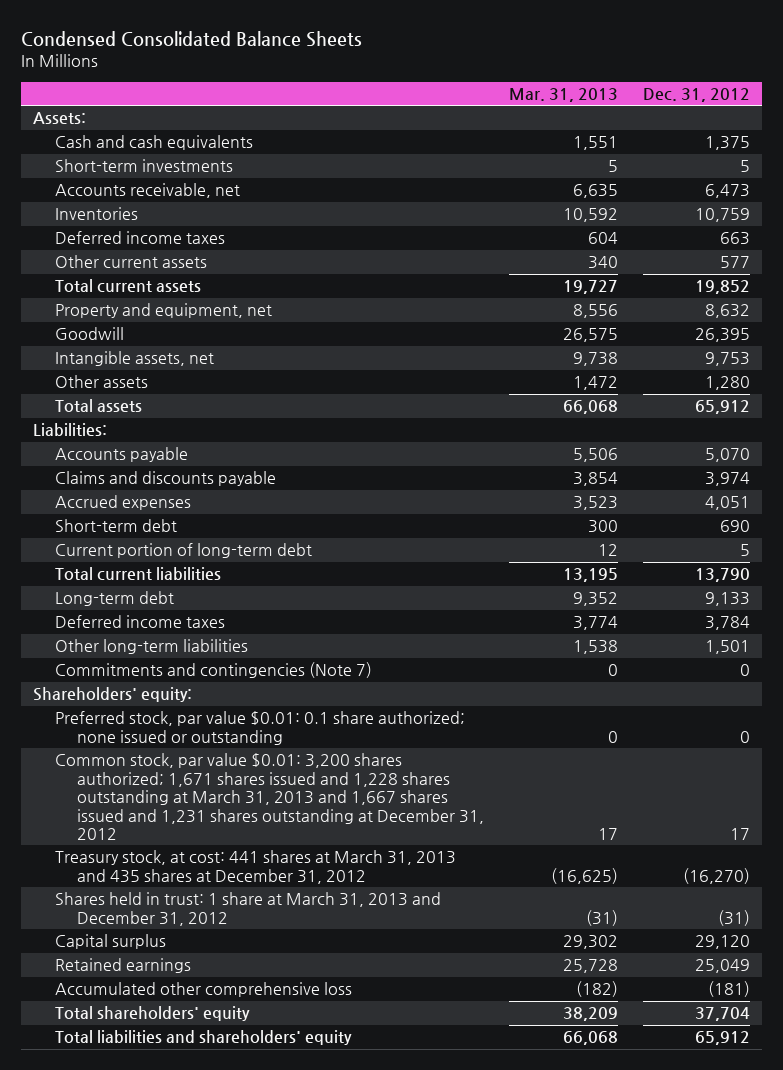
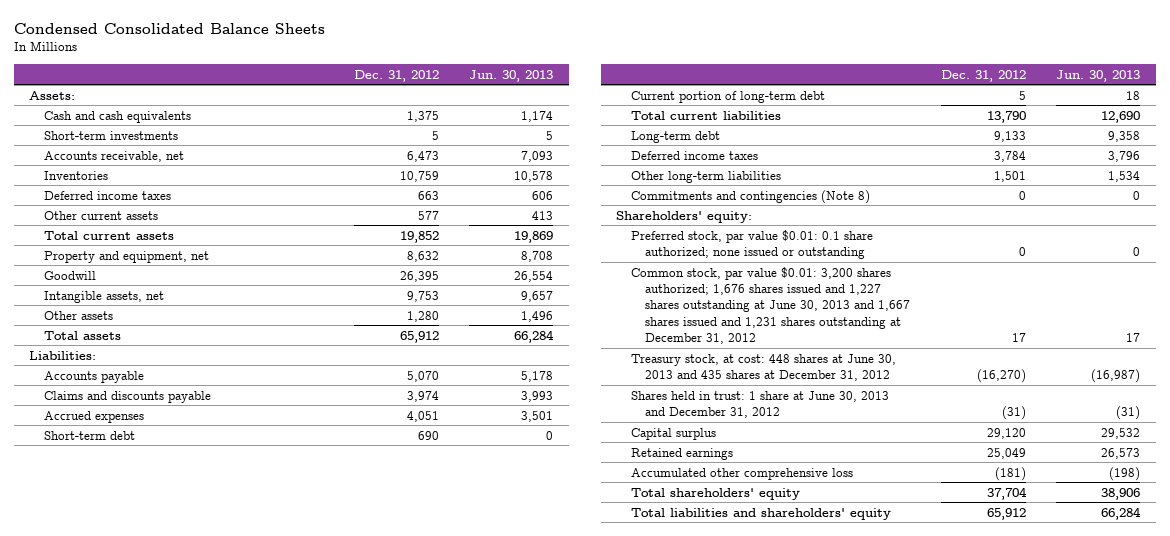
[509,87,619,102] Mar. 31, 2013 -> none
none -> [469,69,554,82] Jun. 30, 2013
[55,662,373,679] Commitments and contingencies (Note 7) -> [630,189,870,204] Commitments and contingencies (Note 8)
[55,753,485,841] Common stock, par value $0.01: 3,200 shares authorized; 1,671 shares issued and 1,228 shares outstanding at March 31, 2013 and 1,667 shares issued and 1,231 shares outstanding at December 31, 2012 -> [630,266,910,344] Common stock, par value $0.01: 3,200 shares authorized; 1,676 shares issued and 1,227 shares outstanding at June 30, 2013 and 1,667 shares issued and 1,231 shares outstanding at December 31, 2012
[55,850,457,884] Treasury stock, at cost: 441 shares at March 31, 2013 and 435 shares at December 31, 2012 -> [630,353,896,381] Treasury stock, at cost: 448 shares at June 30, 2013 and 435 shares at December 31, 2012
[55,892,442,926] Shares held in trust: 1 share at March 31, 2013 and December 31, 2012 -> [630,390,889,418] Shares held in trust: 1 share at June 30, 2013 and December 31, 2012

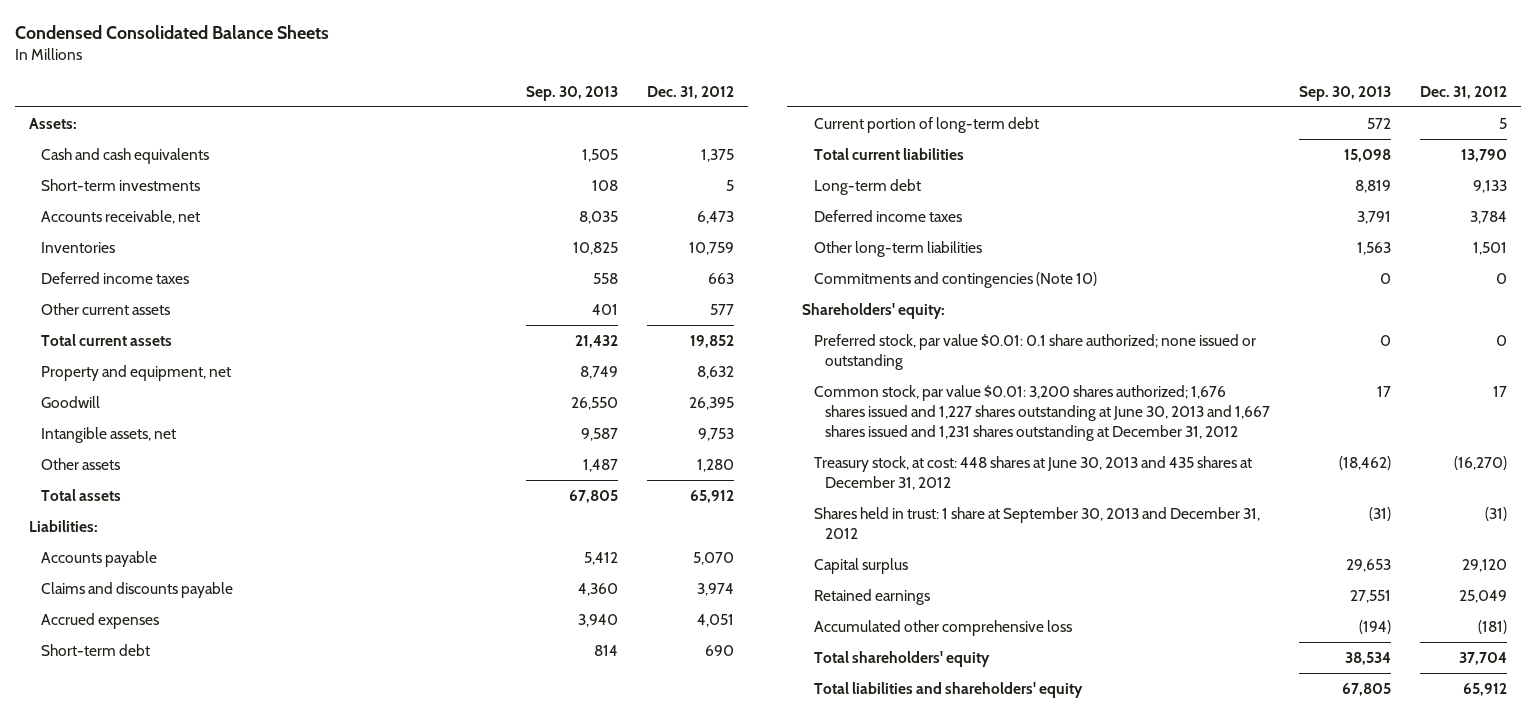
[469,69,554,82] Jun. 30, 2013 -> none
none -> [526,85,619,101] Sep. 30, 2013
[630,189,870,204] Commitments and contingencies (Note 8) -> [813,272,1097,289] Commitments and contingencies (Note 10)
[630,390,889,418] Shares held in trust: 1 share at June 30, 2013 and December 31, 2012 -> [813,507,1260,540] Shares held in trust: 1 share at September 30, 2013 and December 31, 2012

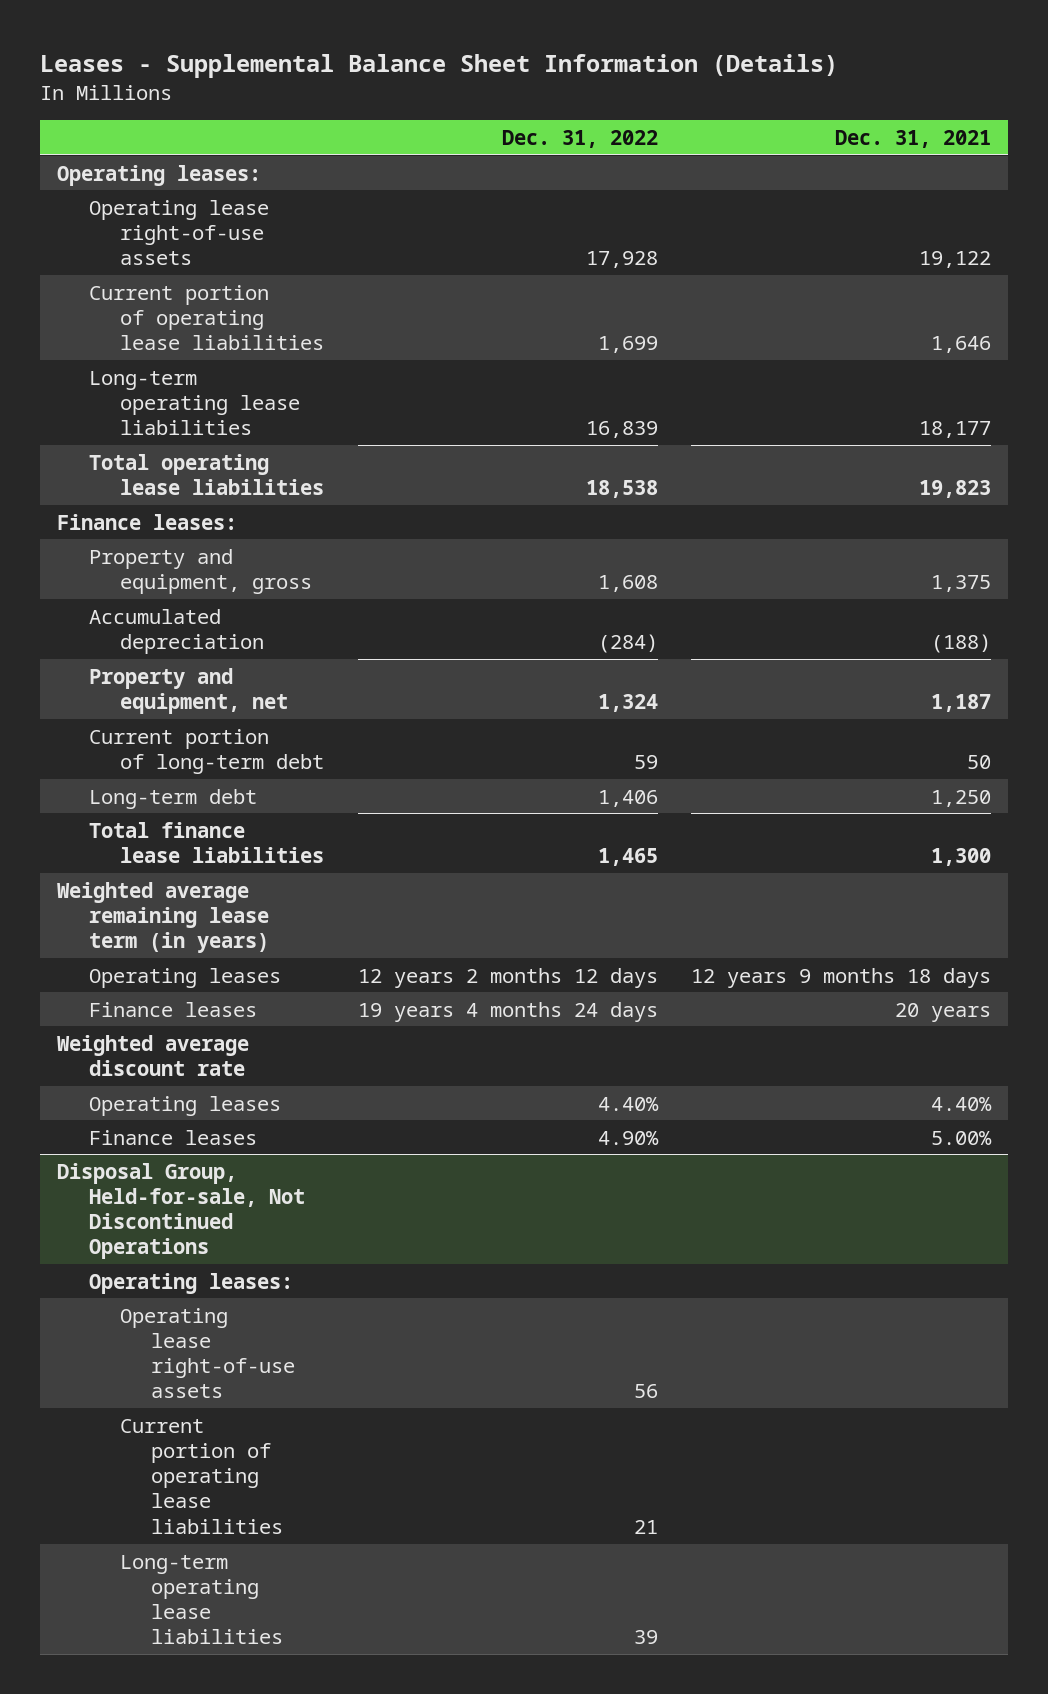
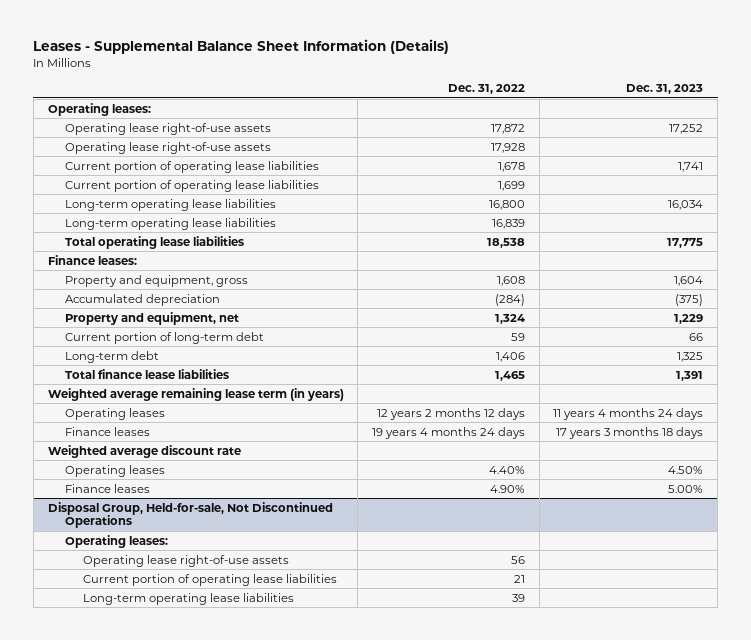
[835,129,992,148] Dec. 31, 2021 -> none
none -> [626,84,704,95] Dec. 31, 2023
none -> [65,122,272,135] Operating lease right-of-use assets
none -> [65,160,320,173] Current portion of operating lease liabilities
none -> [65,198,277,211] Long-term operating lease liabilities

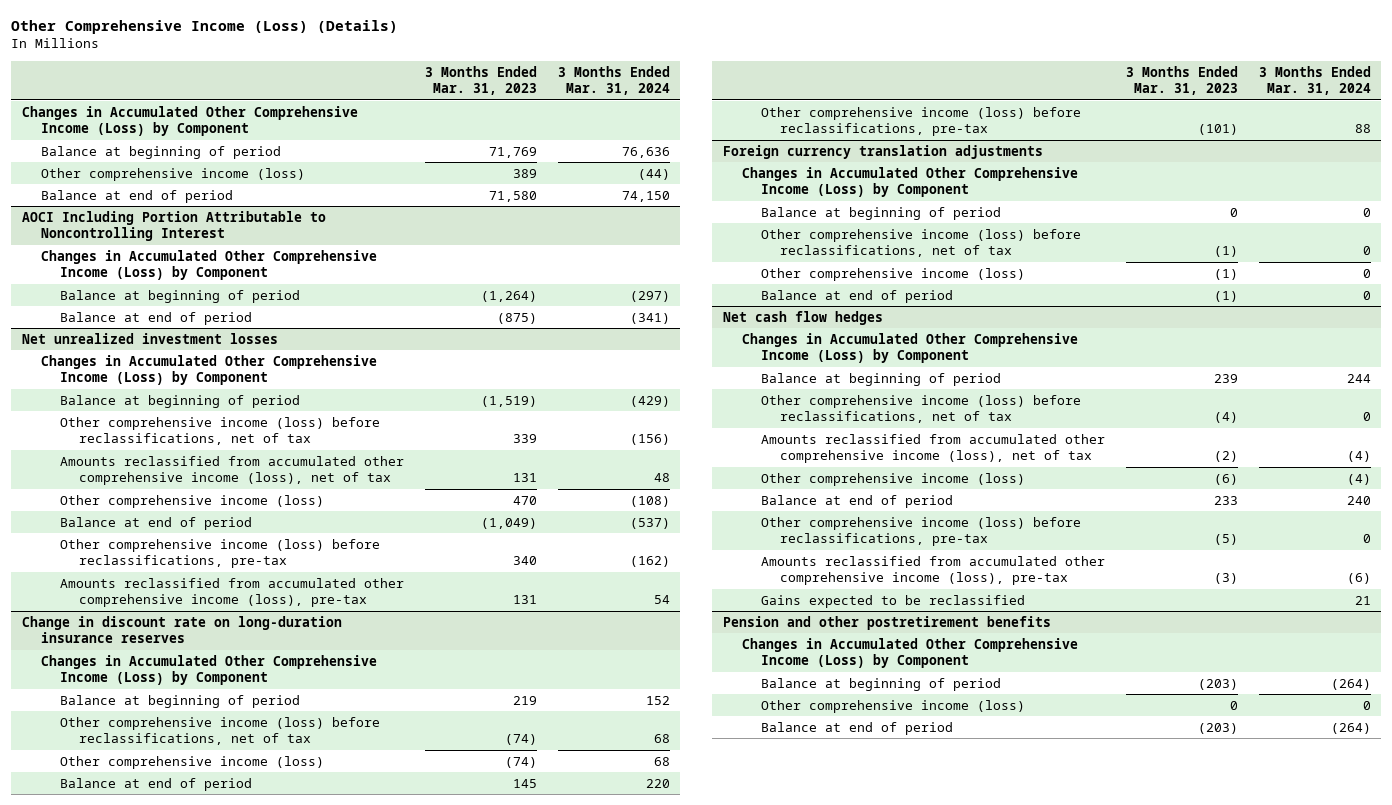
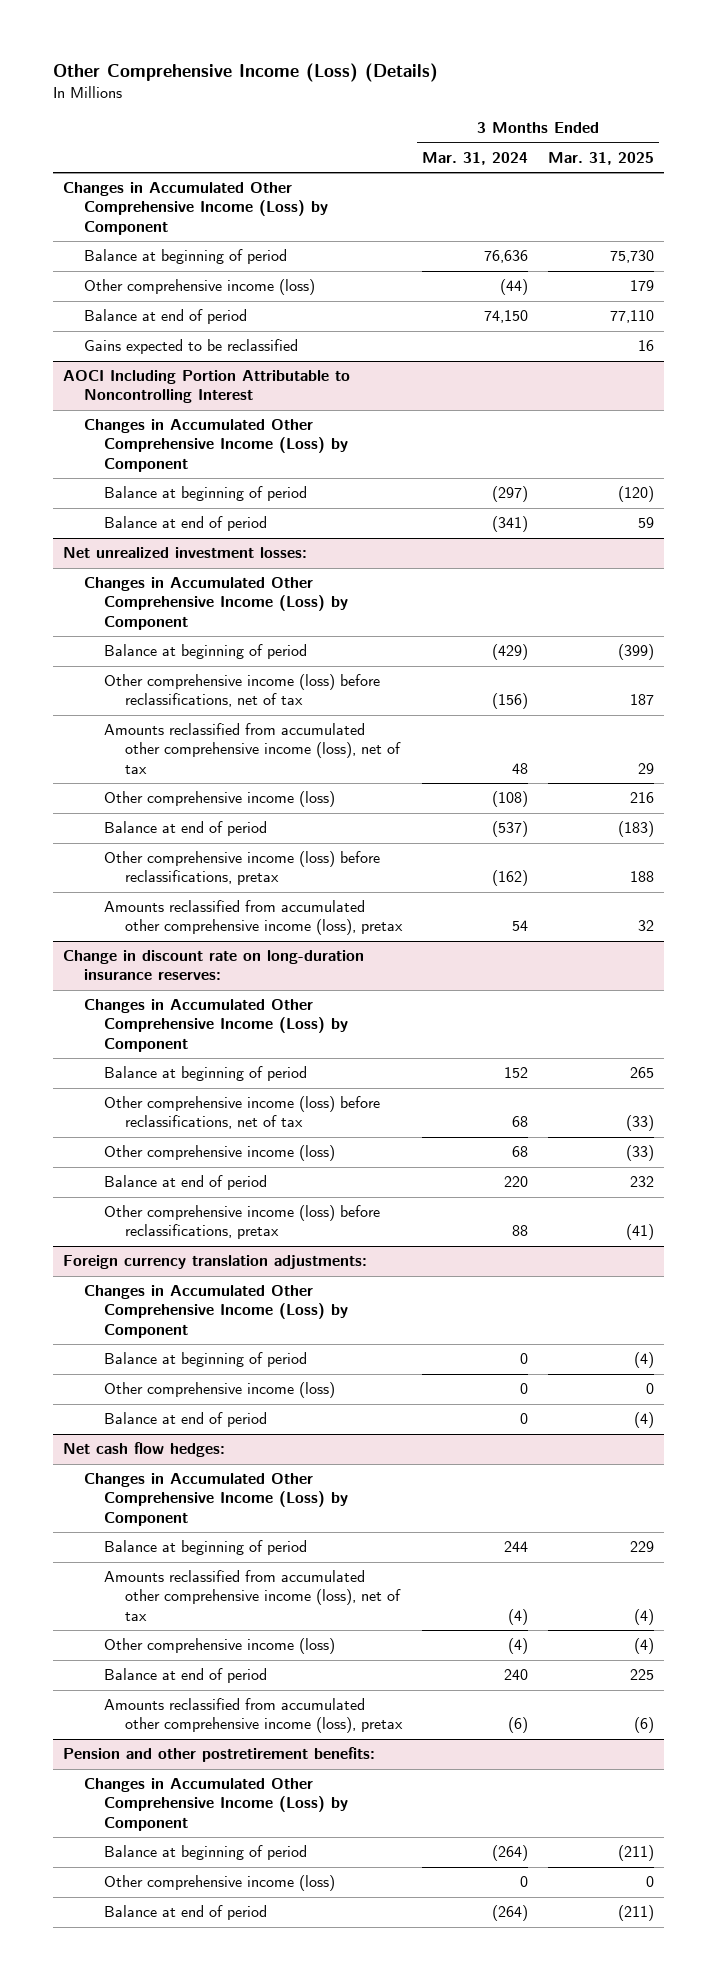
[424,65,537,96] 3 Months Ended Mar. 31, 2023 -> none
none -> [547,151,654,165] Mar. 31, 2025
none -> [83,339,298,355] Gains expected to be reclassified
[21,332,278,344] Net unrealized investment losses -> [63,547,308,559] Net unrealized investment losses:
[59,538,380,569] Other comprehensive income (loss) before reclassifications, pre-tax -> [104,851,381,886] Other comprehensive income (loss) before reclassifications, pretax
[59,577,404,608] Amounts reclassified from accumulated other comprehensive income (loss), pre-tax -> [104,900,403,936] Amounts reclassified from accumulated other comprehensive income (loss), pretax
[21,615,342,644] Change in discount rate on long-duration insurance reserves -> [63,950,365,981] Change in discount rate on long-duration insurance reserves:
[760,106,1081,137] Other comprehensive income (loss) before reclassifications, pre-tax -> [104,1205,381,1240] Other comprehensive income (loss) before reclassifications, pretax
[722,144,1043,159] Foreign currency translation adjustments -> [63,1255,368,1270] Foreign currency translation adjustments:
[760,228,1081,258] Other comprehensive income (loss) before reclassifications, net of tax -> none
[722,310,883,325] Net cash flow hedges -> [63,1442,226,1458] Net cash flow hedges:
[760,394,1081,424] Other comprehensive income (loss) before reclassifications, net of tax -> none
[760,516,1081,547] Other comprehensive income (loss) before reclassifications, pre-tax -> none
[760,594,1025,608] Gains expected to be reclassified -> none
[760,555,1105,586] Amounts reclassified from accumulated other comprehensive income (loss), pre-tax -> [104,1698,403,1734] Amounts reclassified from accumulated other comprehensive income (loss), pretax
[722,615,1051,630] Pension and other postretirement benefits -> [63,1747,376,1763] Pension and other postretirement benefits:

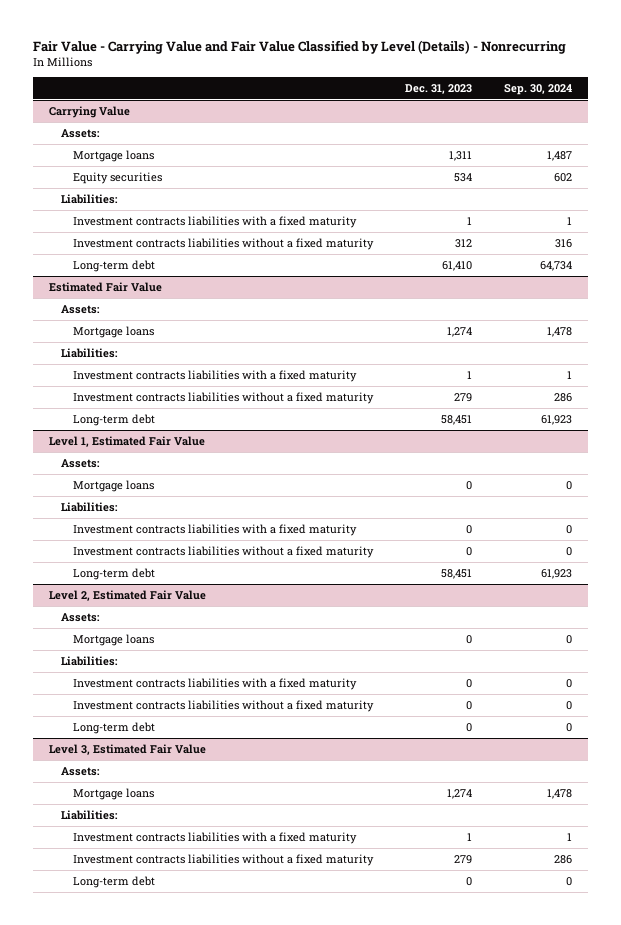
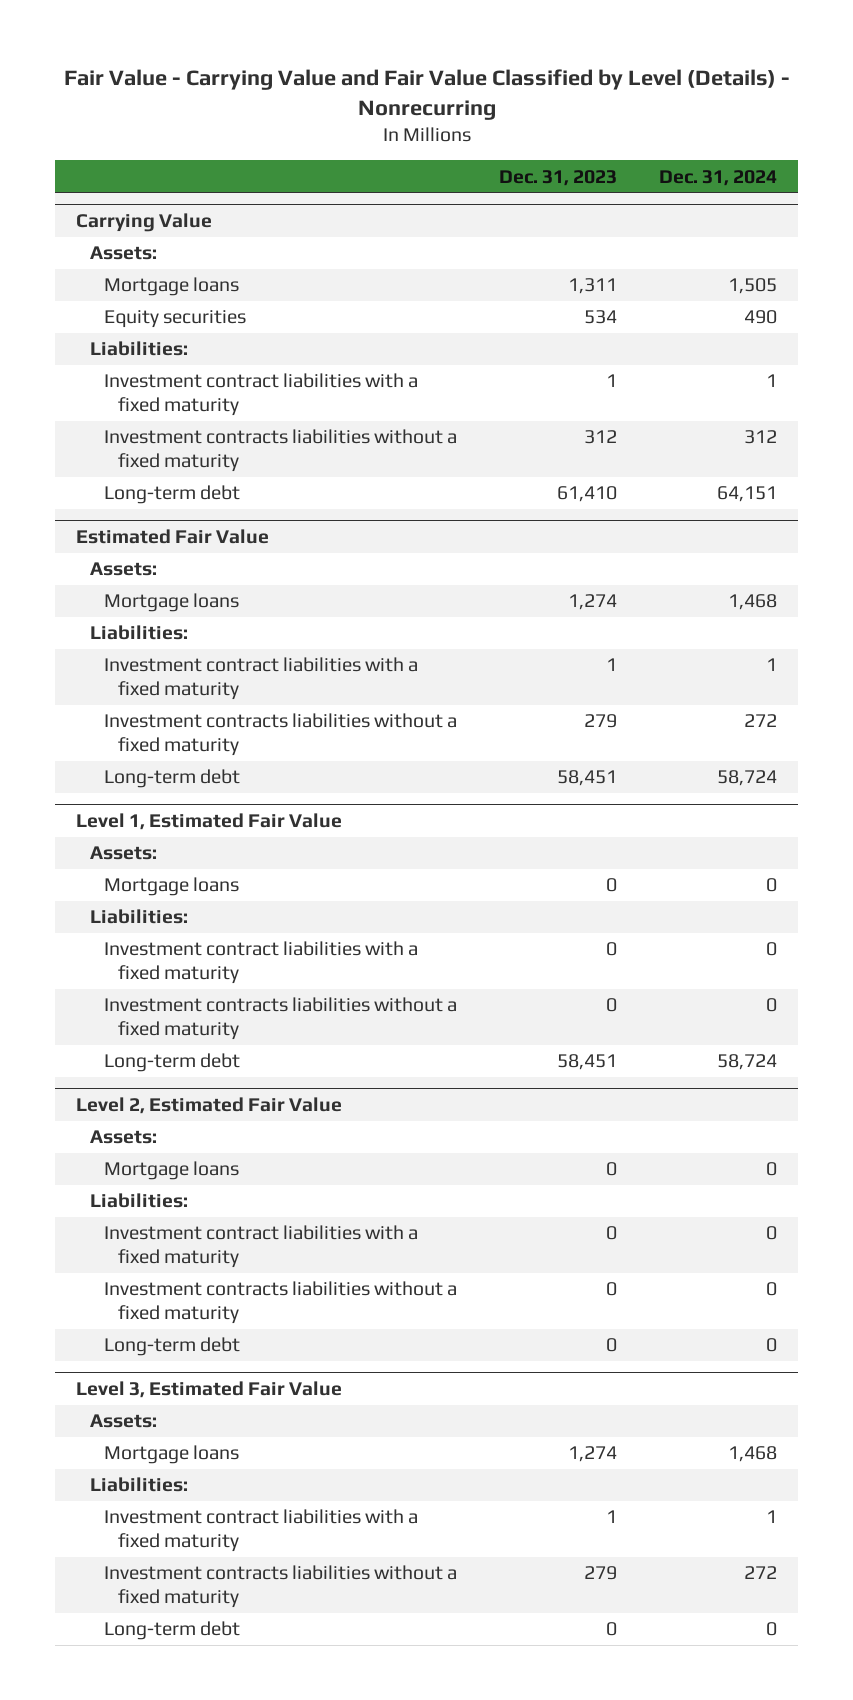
[503,83,572,95] Sep. 30, 2024 -> none
none -> [659,169,778,186] Dec. 31, 2024
[72,215,357,228] Investment contracts liabilities with a fixed maturity -> [103,373,418,417] Investment contract liabilities with a fixed maturity
[72,369,357,382] Investment contracts liabilities with a fixed maturity -> [103,657,418,701] Investment contract liabilities with a fixed maturity
[72,523,357,536] Investment contracts liabilities with a fixed maturity -> [103,941,418,985] Investment contract liabilities with a fixed maturity
[72,677,357,690] Investment contracts liabilities with a fixed maturity -> [103,1225,418,1269] Investment contract liabilities with a fixed maturity
[72,831,357,844] Investment contracts liabilities with a fixed maturity -> [103,1509,418,1553] Investment contract liabilities with a fixed maturity

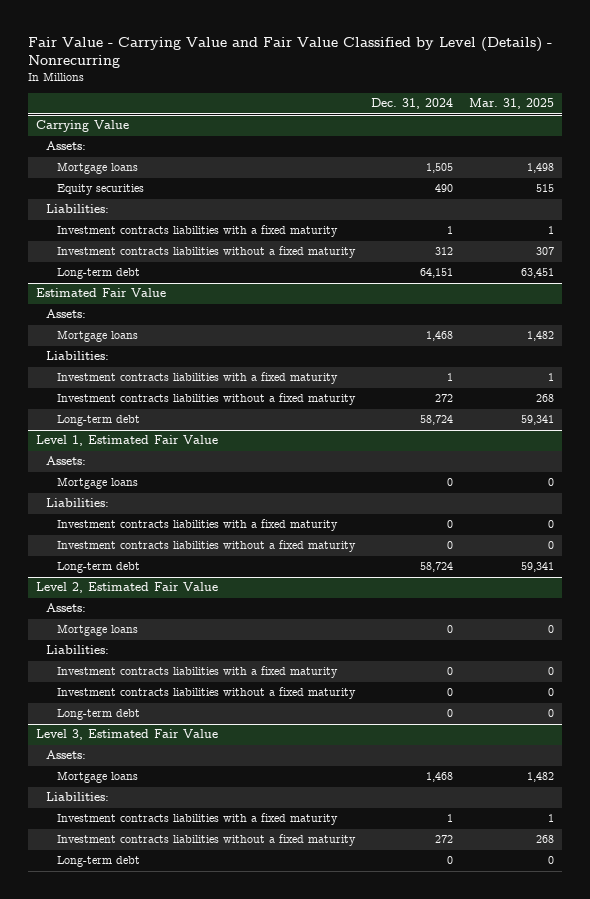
[499,169,618,186] Dec. 31, 2023 -> none
none -> [468,98,554,110] Mar. 31, 2025
[103,373,418,417] Investment contract liabilities with a fixed maturity -> [56,225,338,238] Investment contracts liabilities with a fixed maturity
[103,657,418,701] Investment contract liabilities with a fixed maturity -> [56,372,338,385] Investment contracts liabilities with a fixed maturity
[103,941,418,985] Investment contract liabilities with a fixed maturity -> [56,519,338,532] Investment contracts liabilities with a fixed maturity
[103,1225,418,1269] Investment contract liabilities with a fixed maturity -> [56,666,338,679] Investment contracts liabilities with a fixed maturity
[103,1509,418,1553] Investment contract liabilities with a fixed maturity -> [56,813,338,826] Investment contracts liabilities with a fixed maturity

